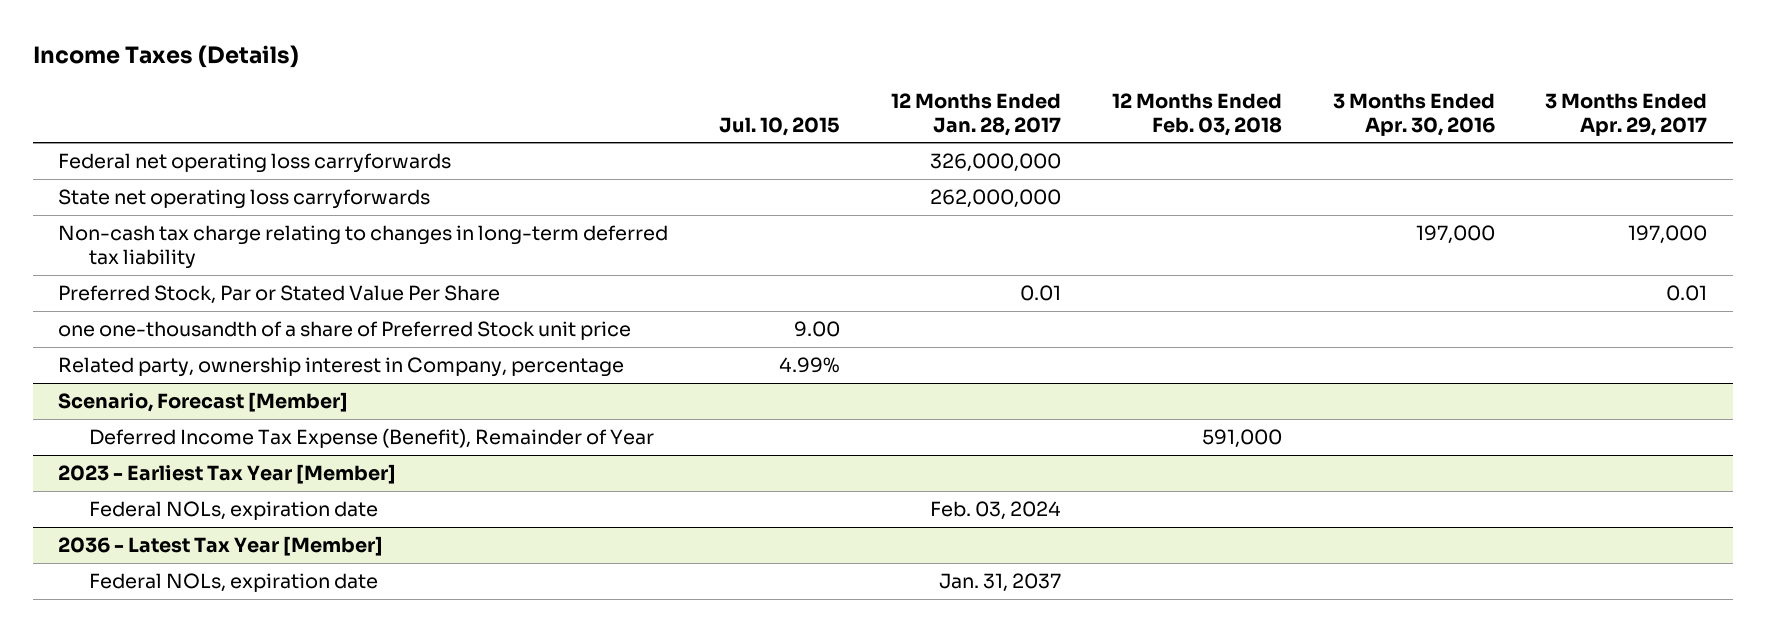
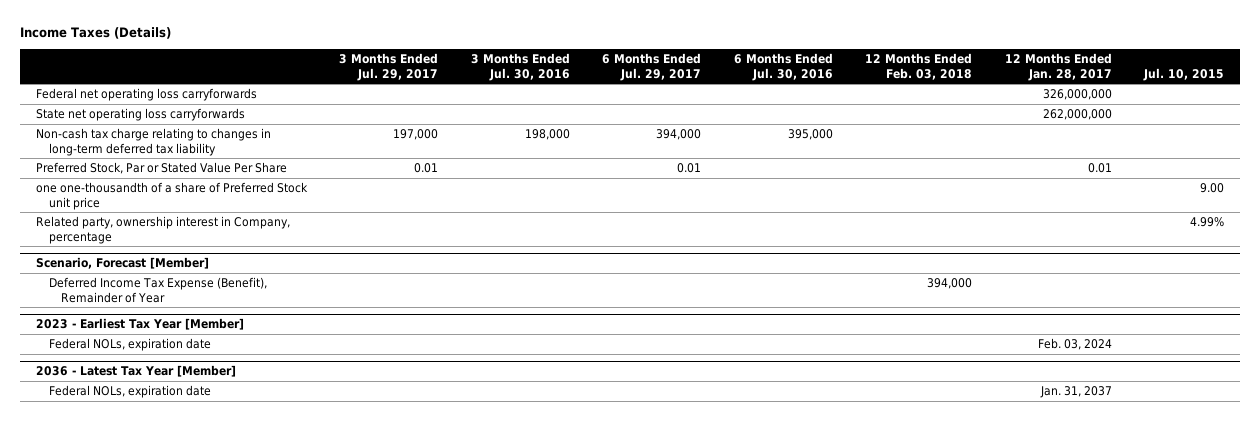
[1332,93,1495,136] 3 Months Ended Apr. 30, 2016 -> none
[1545,93,1708,136] 3 Months Ended Apr. 29, 2017 -> none
none -> [339,52,439,81] 3 Months Ended Jul. 29, 2017
none -> [470,52,570,81] 3 Months Ended Jul. 30, 2016
none -> [602,52,702,81] 6 Months Ended Jul. 29, 2017
none -> [733,52,833,81] 6 Months Ended Jul. 30, 2016
[1201,429,1282,449] 591,000 -> [927,277,973,289] 394,000

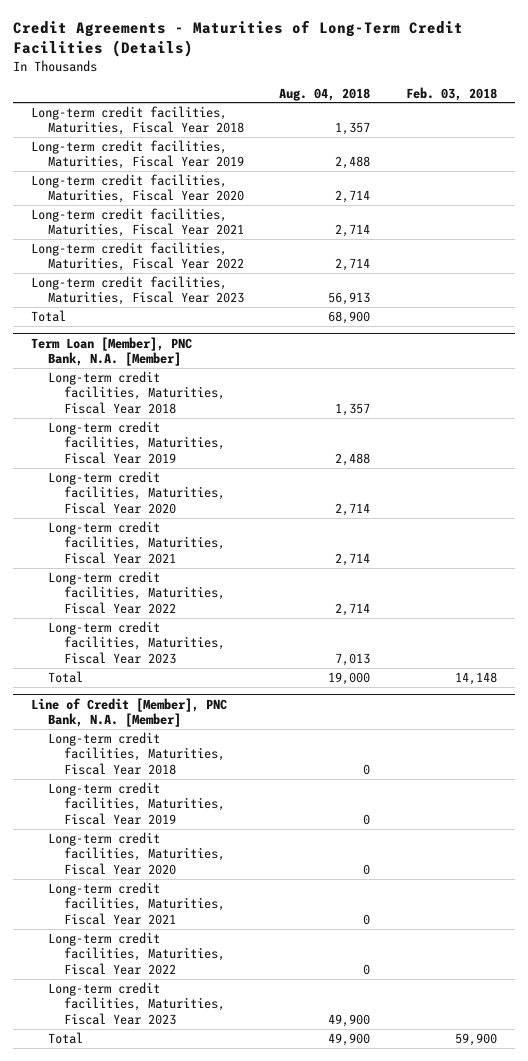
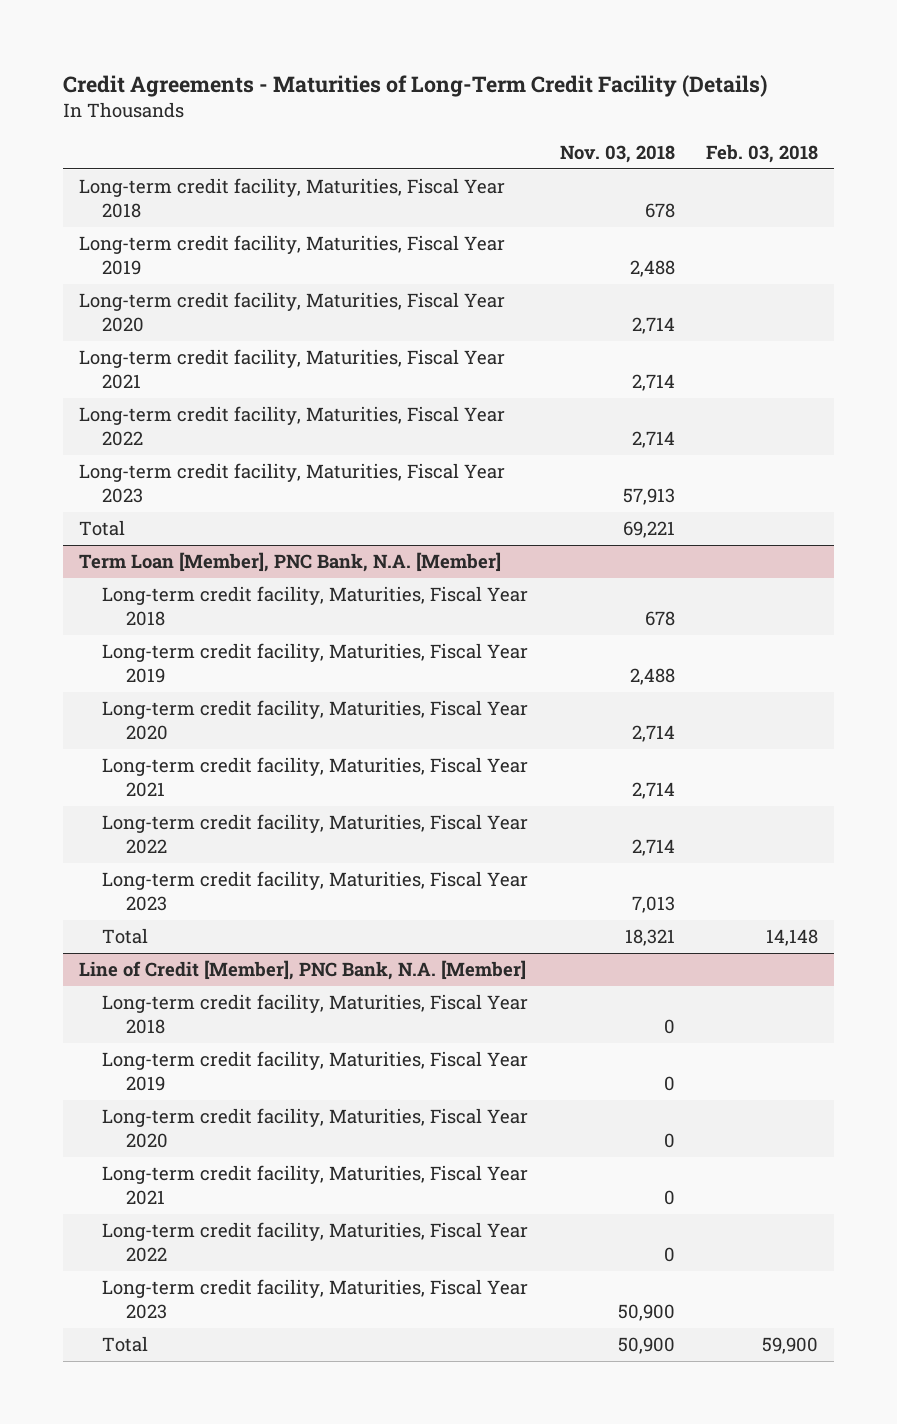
[12,20,463,58] Credit Agreements - Maturities of Long-Term Credit Facilities (Details) -> [62,74,767,97] Credit Agreements - Maturities of Long-Term Credit Facility (Details)
[279,87,371,101] Aug. 04, 2018 -> none
none -> [559,144,675,163] Nov. 03, 2018
[30,105,244,136] Long-term credit facilities, Maturities, Fiscal Year 2018 -> [78,178,505,218] Long-term credit facility, Maturities, Fiscal Year 2018
[30,139,244,170] Long-term credit facilities, Maturities, Fiscal Year 2019 -> [78,235,505,275] Long-term credit facility, Maturities, Fiscal Year 2019
[30,173,244,204] Long-term credit facilities, Maturities, Fiscal Year 2020 -> [78,292,505,332] Long-term credit facility, Maturities, Fiscal Year 2020
[30,207,244,238] Long-term credit facilities, Maturities, Fiscal Year 2021 -> [78,349,505,389] Long-term credit facility, Maturities, Fiscal Year 2021
[30,241,244,272] Long-term credit facilities, Maturities, Fiscal Year 2022 -> [78,406,505,446] Long-term credit facility, Maturities, Fiscal Year 2022
[30,275,244,306] Long-term credit facilities, Maturities, Fiscal Year 2023 -> [78,463,505,503] Long-term credit facility, Maturities, Fiscal Year 2023
[47,370,226,414] Long-term credit facilities, Maturities, Fiscal Year 2018 -> [102,586,529,626] Long-term credit facility, Maturities, Fiscal Year 2018
[47,420,226,464] Long-term credit facilities, Maturities, Fiscal Year 2019 -> [102,643,529,683] Long-term credit facility, Maturities, Fiscal Year 2019
[47,470,226,514] Long-term credit facilities, Maturities, Fiscal Year 2020 -> [102,700,529,740] Long-term credit facility, Maturities, Fiscal Year 2020
[47,520,226,564] Long-term credit facilities, Maturities, Fiscal Year 2021 -> [102,757,529,797] Long-term credit facility, Maturities, Fiscal Year 2021
[47,570,226,614] Long-term credit facilities, Maturities, Fiscal Year 2022 -> [102,814,529,854] Long-term credit facility, Maturities, Fiscal Year 2022
[47,620,226,664] Long-term credit facilities, Maturities, Fiscal Year 2023 -> [102,871,529,911] Long-term credit facility, Maturities, Fiscal Year 2023
[47,731,226,775] Long-term credit facilities, Maturities, Fiscal Year 2018 -> [102,994,529,1034] Long-term credit facility, Maturities, Fiscal Year 2018
[47,781,226,825] Long-term credit facilities, Maturities, Fiscal Year 2019 -> [102,1051,529,1091] Long-term credit facility, Maturities, Fiscal Year 2019
[47,831,226,875] Long-term credit facilities, Maturities, Fiscal Year 2020 -> [102,1108,529,1148] Long-term credit facility, Maturities, Fiscal Year 2020
[47,881,226,925] Long-term credit facilities, Maturities, Fiscal Year 2021 -> [102,1165,529,1205] Long-term credit facility, Maturities, Fiscal Year 2021
[47,931,226,975] Long-term credit facilities, Maturities, Fiscal Year 2022 -> [102,1222,529,1262] Long-term credit facility, Maturities, Fiscal Year 2022
[47,981,226,1025] Long-term credit facilities, Maturities, Fiscal Year 2023 -> [102,1279,529,1319] Long-term credit facility, Maturities, Fiscal Year 2023

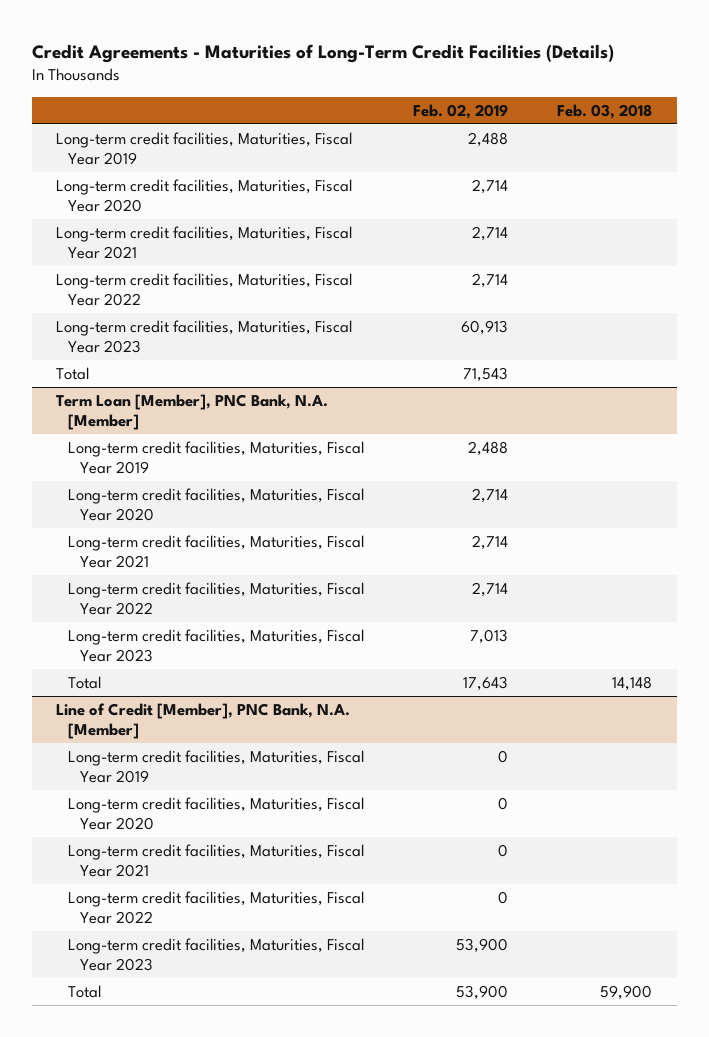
[62,74,767,97] Credit Agreements - Maturities of Long-Term Credit Facility (Details) -> [31,43,614,63] Credit Agreements - Maturities of Long-Term Credit Facilities (Details)
[559,144,675,163] Nov. 03, 2018 -> none
none -> [413,103,509,119] Feb. 02, 2019
[78,463,505,503] Long-term credit facility, Maturities, Fiscal Year 2023 -> none
[78,178,505,218] Long-term credit facility, Maturities, Fiscal Year 2018 -> [56,131,353,166] Long-term credit facilities, Maturities, Fiscal Year 2019
[78,235,505,275] Long-term credit facility, Maturities, Fiscal Year 2019 -> [56,178,353,213] Long-term credit facilities, Maturities, Fiscal Year 2020
[78,292,505,332] Long-term credit facility, Maturities, Fiscal Year 2020 -> [56,225,353,260] Long-term credit facilities, Maturities, Fiscal Year 2021
[78,349,505,389] Long-term credit facility, Maturities, Fiscal Year 2021 -> [56,272,353,307] Long-term credit facilities, Maturities, Fiscal Year 2022
[78,406,505,446] Long-term credit facility, Maturities, Fiscal Year 2022 -> [56,319,353,354] Long-term credit facilities, Maturities, Fiscal Year 2023
[102,871,529,911] Long-term credit facility, Maturities, Fiscal Year 2023 -> none
[102,586,529,626] Long-term credit facility, Maturities, Fiscal Year 2018 -> [68,440,365,475] Long-term credit facilities, Maturities, Fiscal Year 2019
[102,643,529,683] Long-term credit facility, Maturities, Fiscal Year 2019 -> [68,487,365,522] Long-term credit facilities, Maturities, Fiscal Year 2020
[102,700,529,740] Long-term credit facility, Maturities, Fiscal Year 2020 -> [68,534,365,569] Long-term credit facilities, Maturities, Fiscal Year 2021
[102,757,529,797] Long-term credit facility, Maturities, Fiscal Year 2021 -> [68,581,365,616] Long-term credit facilities, Maturities, Fiscal Year 2022
[102,814,529,854] Long-term credit facility, Maturities, Fiscal Year 2022 -> [68,628,365,663] Long-term credit facilities, Maturities, Fiscal Year 2023
[102,1279,529,1319] Long-term credit facility, Maturities, Fiscal Year 2023 -> none
[102,994,529,1034] Long-term credit facility, Maturities, Fiscal Year 2018 -> [68,749,365,784] Long-term credit facilities, Maturities, Fiscal Year 2019
[102,1051,529,1091] Long-term credit facility, Maturities, Fiscal Year 2019 -> [68,796,365,831] Long-term credit facilities, Maturities, Fiscal Year 2020
[102,1108,529,1148] Long-term credit facility, Maturities, Fiscal Year 2020 -> [68,843,365,878] Long-term credit facilities, Maturities, Fiscal Year 2021
[102,1165,529,1205] Long-term credit facility, Maturities, Fiscal Year 2021 -> [68,890,365,925] Long-term credit facilities, Maturities, Fiscal Year 2022
[102,1222,529,1262] Long-term credit facility, Maturities, Fiscal Year 2022 -> [68,937,365,972] Long-term credit facilities, Maturities, Fiscal Year 2023

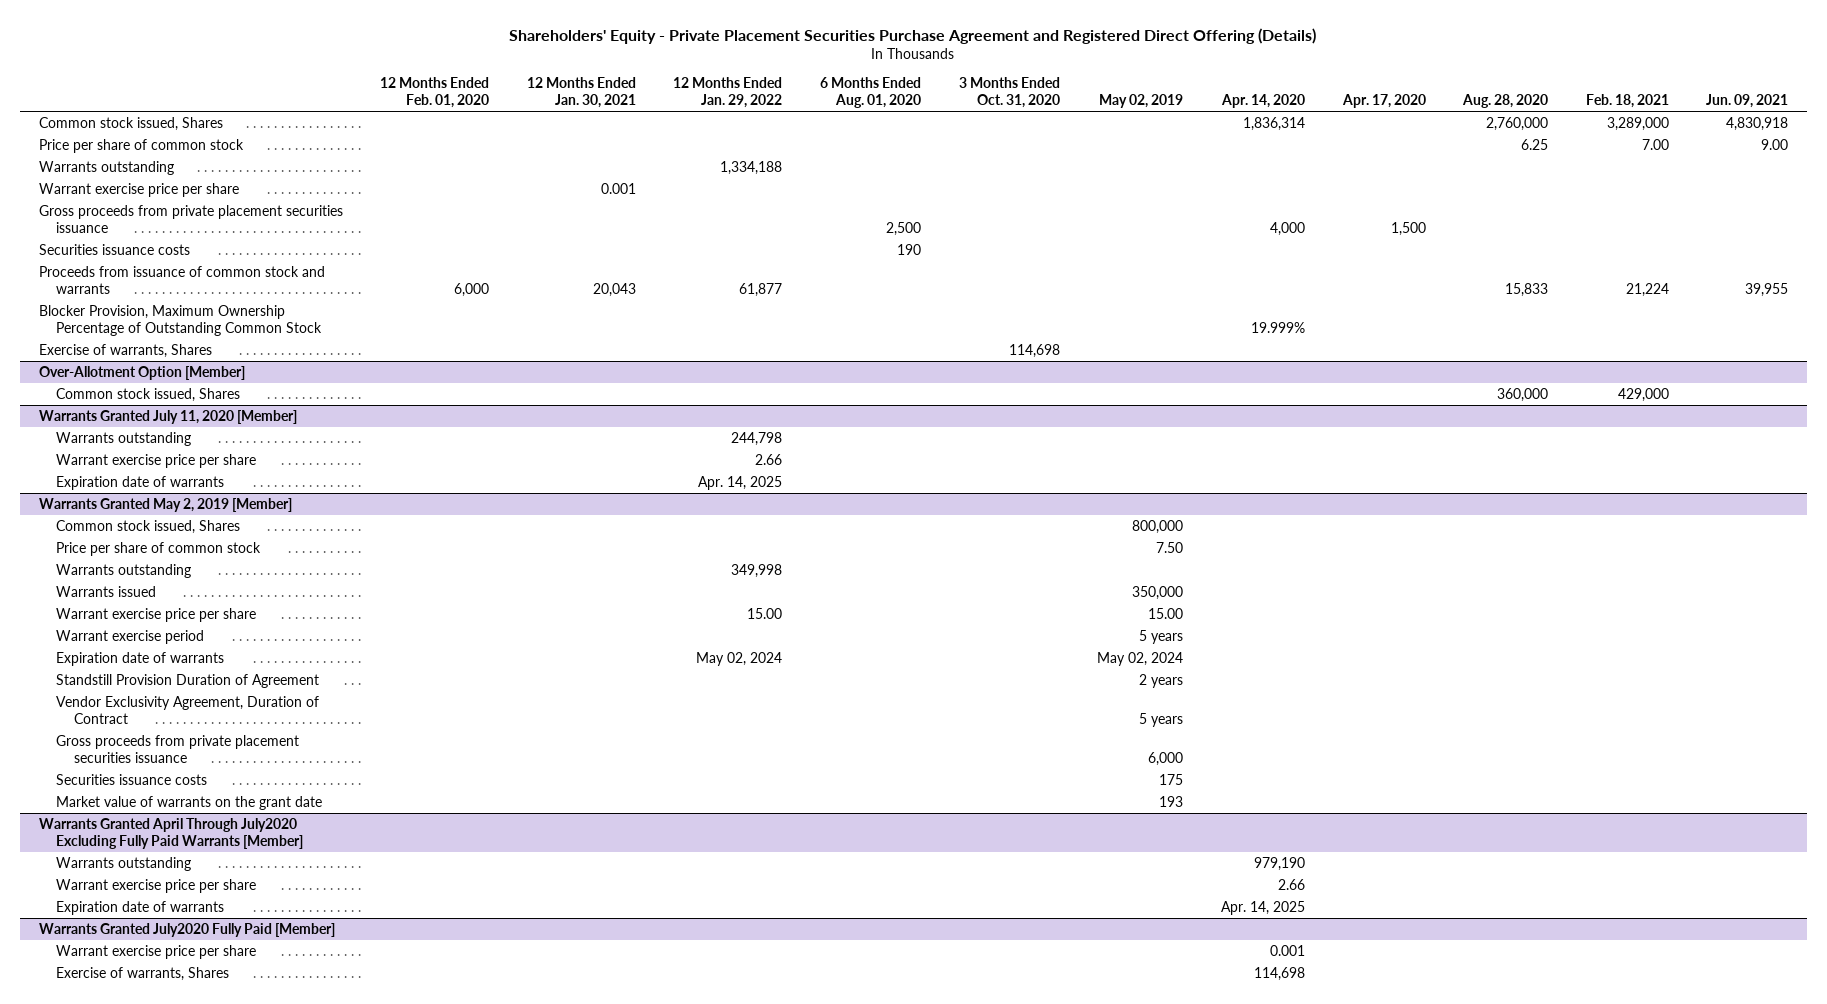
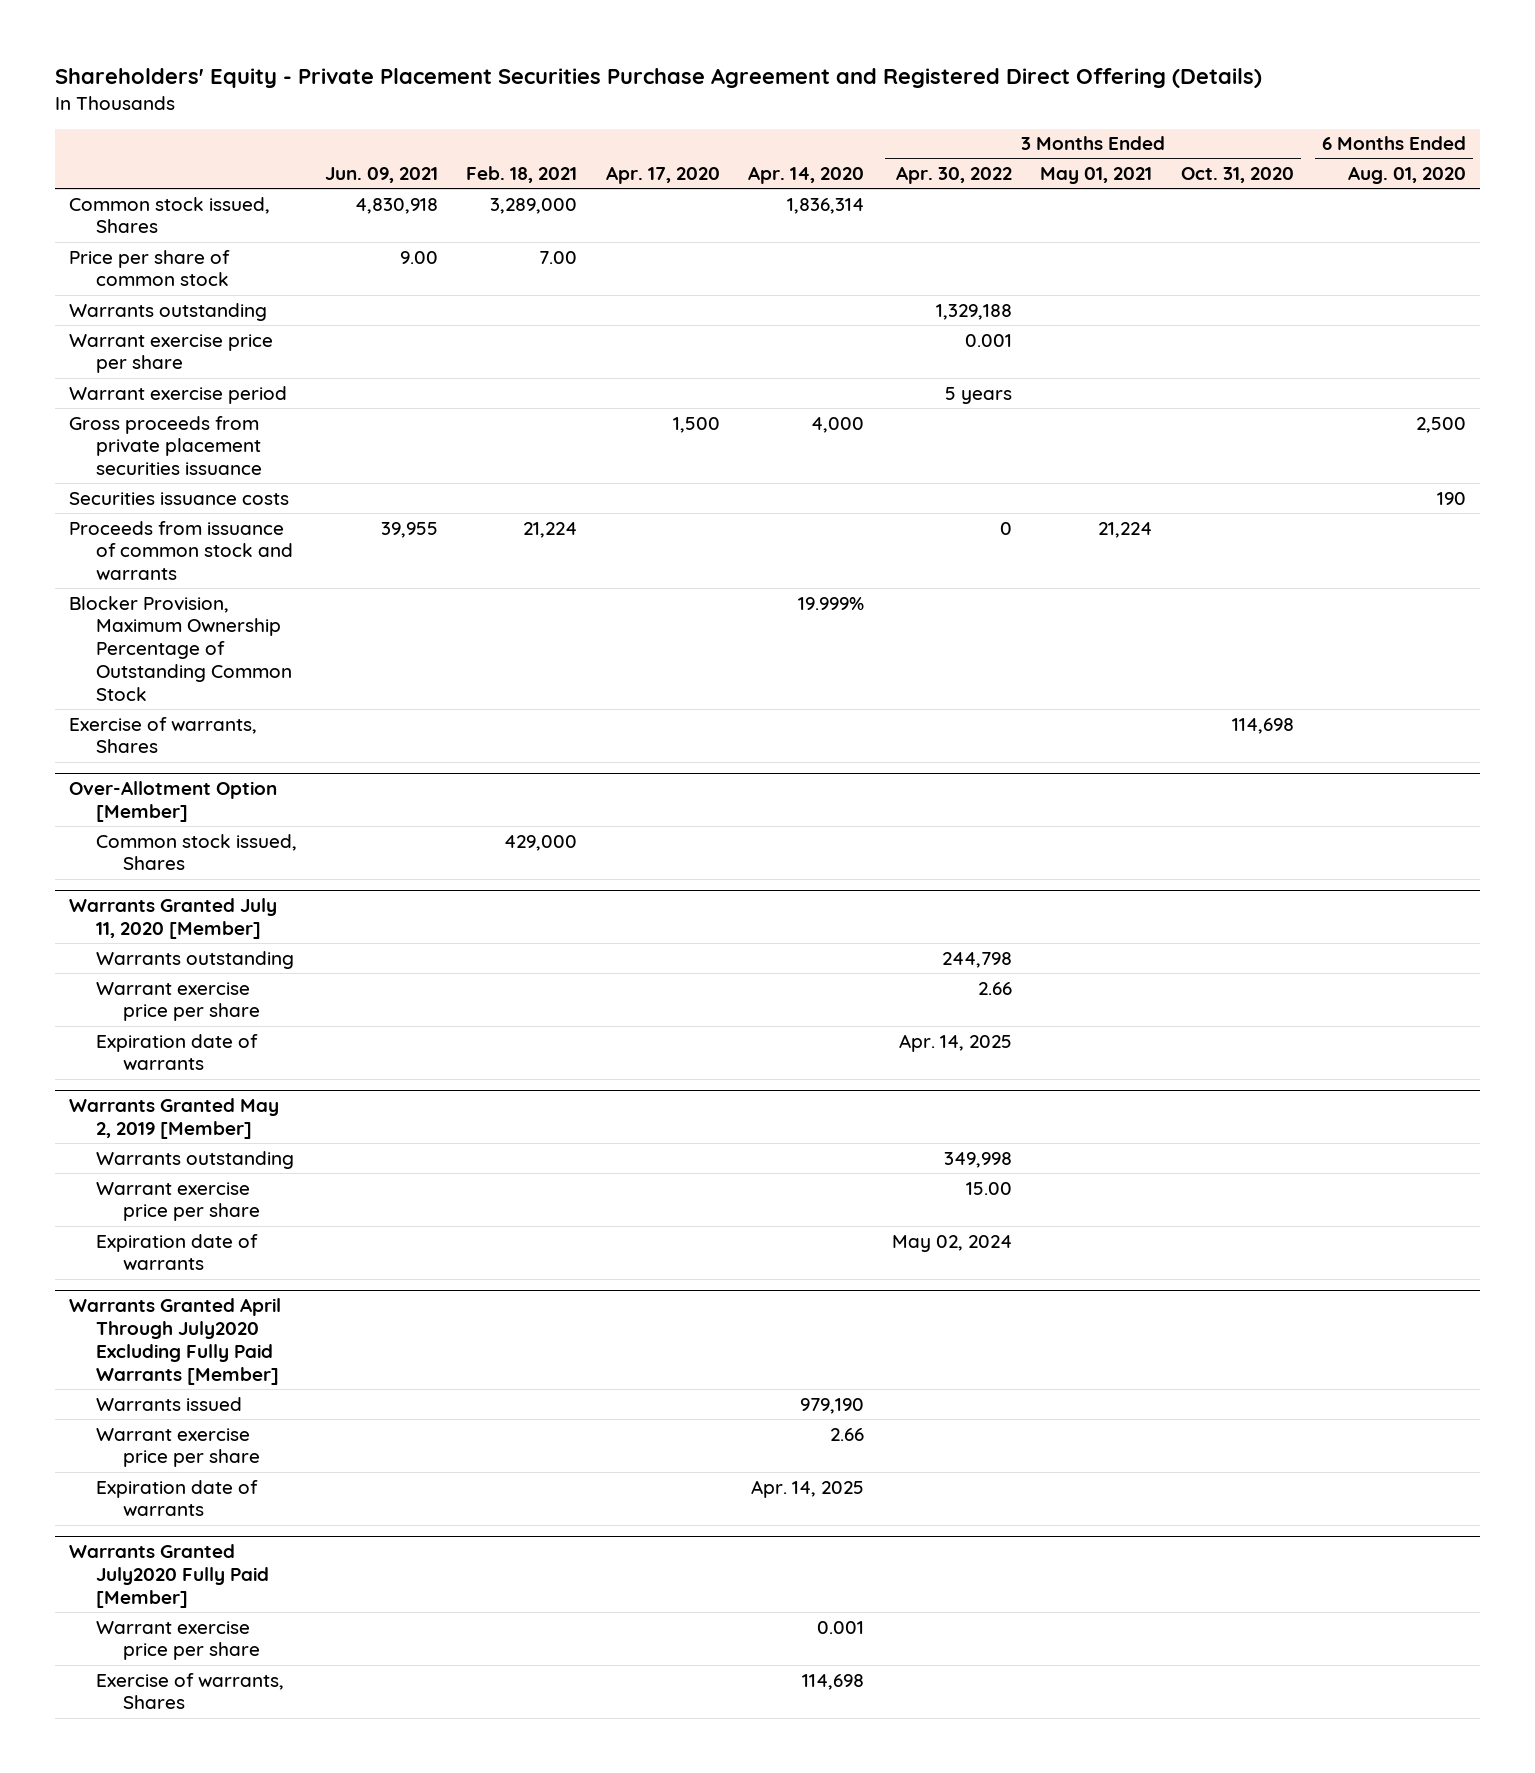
[380,77,490,109] 12 Months Ended Feb. 01, 2020 -> none
[526,77,636,109] 12 Months Ended Jan. 30, 2021 -> none
[673,77,783,109] 12 Months Ended Jan. 29, 2022 -> none
[1099,94,1184,109] May 02, 2019 -> none
[1462,94,1549,109] Aug. 28, 2020 -> none
none -> [896,166,1013,185] Apr. 30, 2022
none -> [1040,167,1153,185] May 01, 2021
none -> [68,385,287,404] Warrant exercise period
[56,519,241,534] Common stock issued, Shares -> none
[56,541,262,556] Price per share of common stock -> none
[56,585,157,597] Warrants issued -> none
[56,629,205,644] Warrant exercise period -> none
[56,673,320,688] Standstill Provision Duration of Agreement -> none
[56,695,320,724] Vendor Exclusivity Agreement, Duration of Contract -> none
[56,734,300,763] Gross proceeds from private placement securities issuance -> none
[56,773,208,785] Securities issuance costs -> none
[56,795,323,810] Market value of warrants on the grant date -> none
[56,856,192,871] Warrants outstanding -> [95,1396,242,1411] Warrants issued

